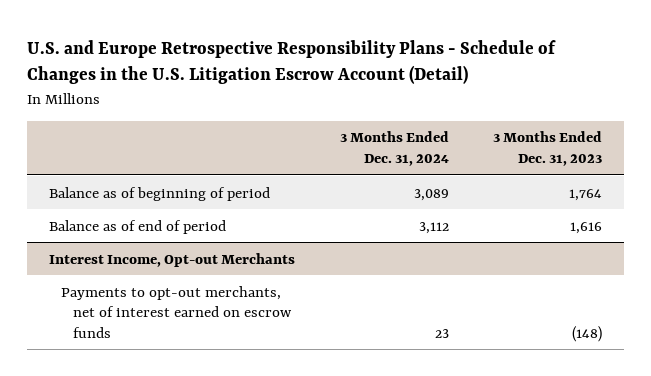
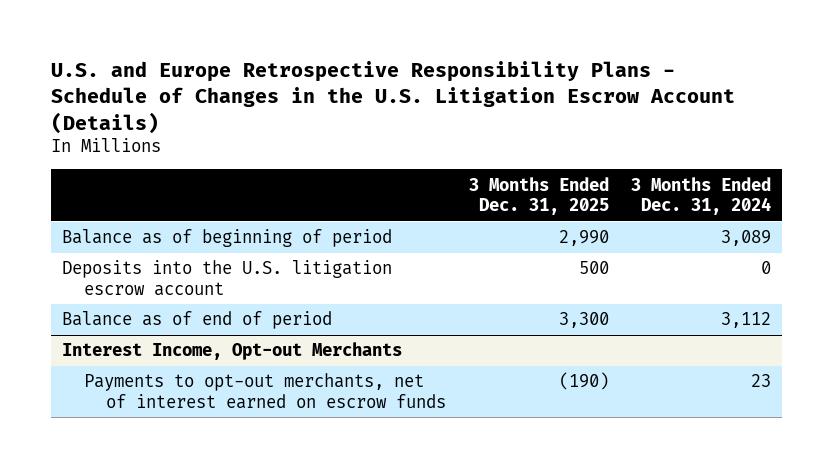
[26,39,556,85] U.S. and Europe Retrospective Responsibility Plans - Schedule of Changes in the U.S. Litigation Escrow Account (Detail) -> [50,61,735,134] U.S. and Europe Retrospective Responsibility Plans - Schedule of Changes in the U.S. Litigation Escrow Account (Details)
[493,131,603,166] 3 Months Ended Dec. 31, 2023 -> none
none -> [468,176,609,216] 3 Months Ended Dec. 31, 2025
none -> [62,260,393,296] Deposits into the U.S. litigation escrow account

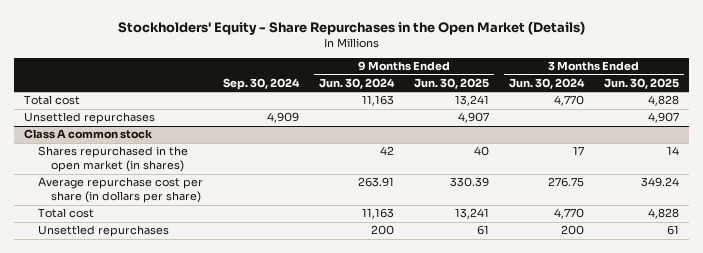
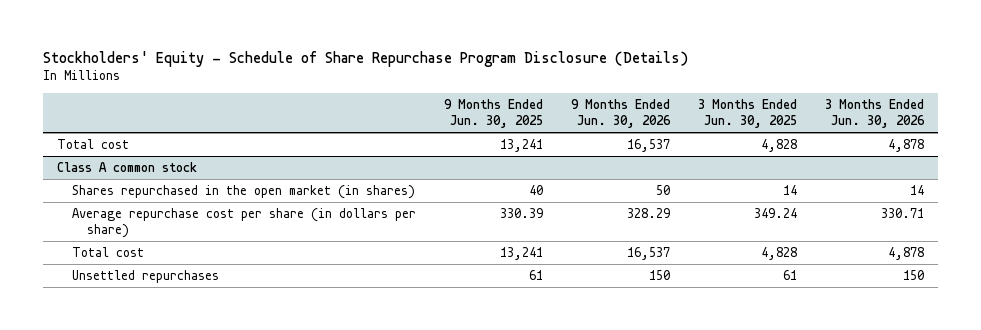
[117,20,585,35] Stockholders' Equity - Share Repurchases in the Open Market (Details) -> [43,51,689,68] Stockholders' Equity - Schedule of Share Repurchase Program Disclosure (Details)
[222,77,300,90] Sep. 30, 2024 -> none
[318,77,395,89] Jun. 30, 2024 -> none
[508,77,585,89] Jun. 30, 2024 -> none
none -> [570,99,671,129] 9 Months Ended Jun. 30, 2026
none -> [824,99,925,129] 3 Months Ended Jun. 30, 2026
[24,112,156,125] Unsettled repurchases -> none

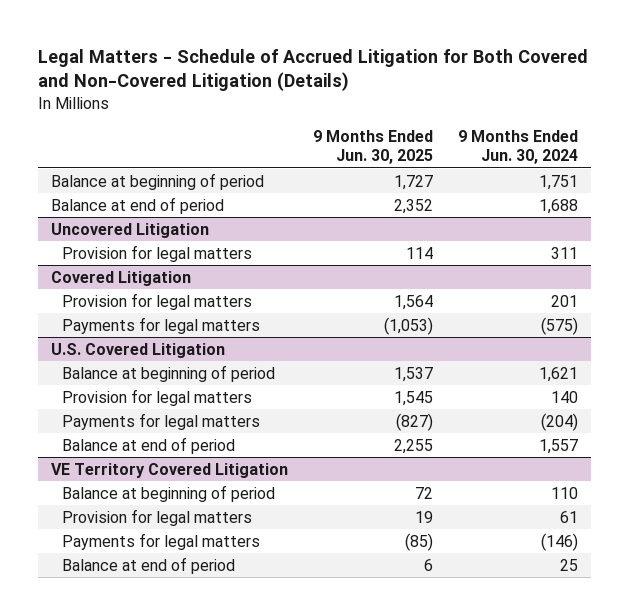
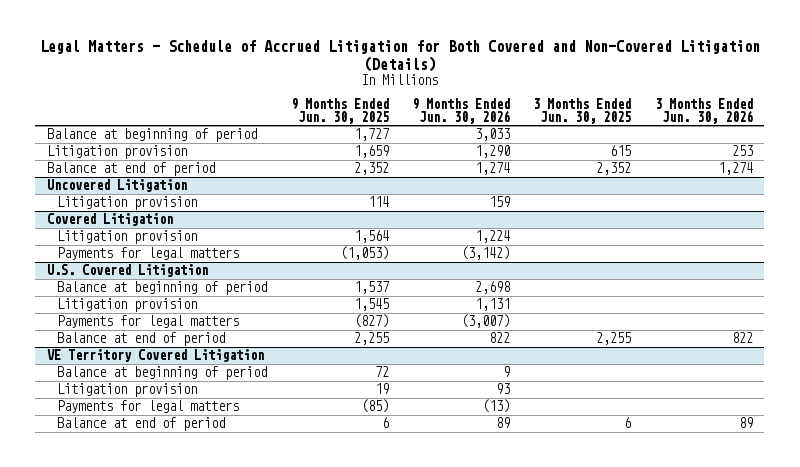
[458,130,579,165] 9 Months Ended Jun. 30, 2024 -> none
none -> [412,97,511,125] 9 Months Ended Jun. 30, 2026
none -> [533,97,632,125] 3 Months Ended Jun. 30, 2025
none -> [654,97,753,125] 3 Months Ended Jun. 30, 2026
none -> [47,145,188,160] Litigation provision
[61,244,252,262] Provision for legal matters -> [57,196,198,211] Litigation provision
[61,292,252,310] Provision for legal matters -> [57,230,198,245] Litigation provision
[61,388,252,406] Provision for legal matters -> [57,298,198,313] Litigation provision
[61,508,252,526] Provision for legal matters -> none
none -> [57,383,198,398] Litigation provision

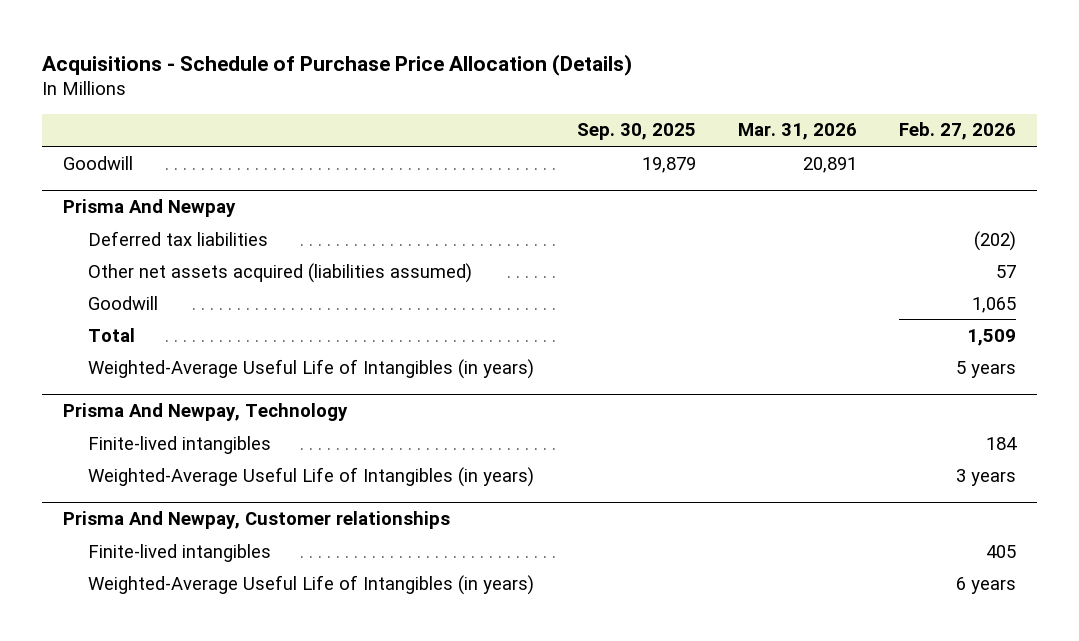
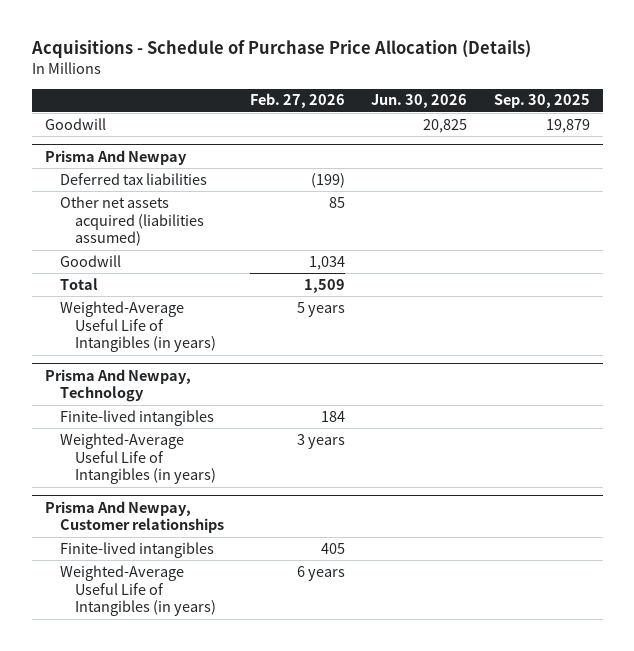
[737,123,857,141] Mar. 31, 2026 -> none
none -> [371,94,468,109] Jun. 30, 2026
[973,230,1016,251] (202) -> [311,172,346,188] (199)
[995,264,1016,278] 57 -> [329,196,346,208] 85
[971,296,1016,313] 1,065 -> [309,255,346,270] 1,034

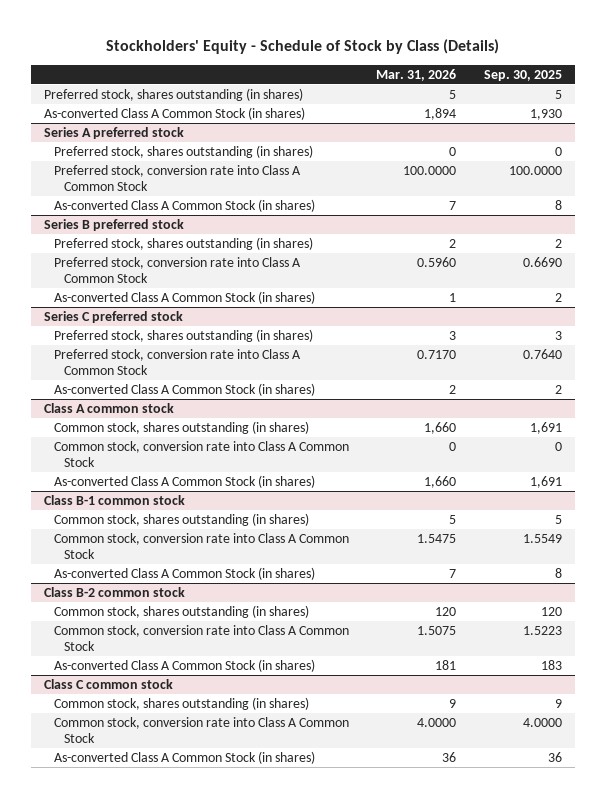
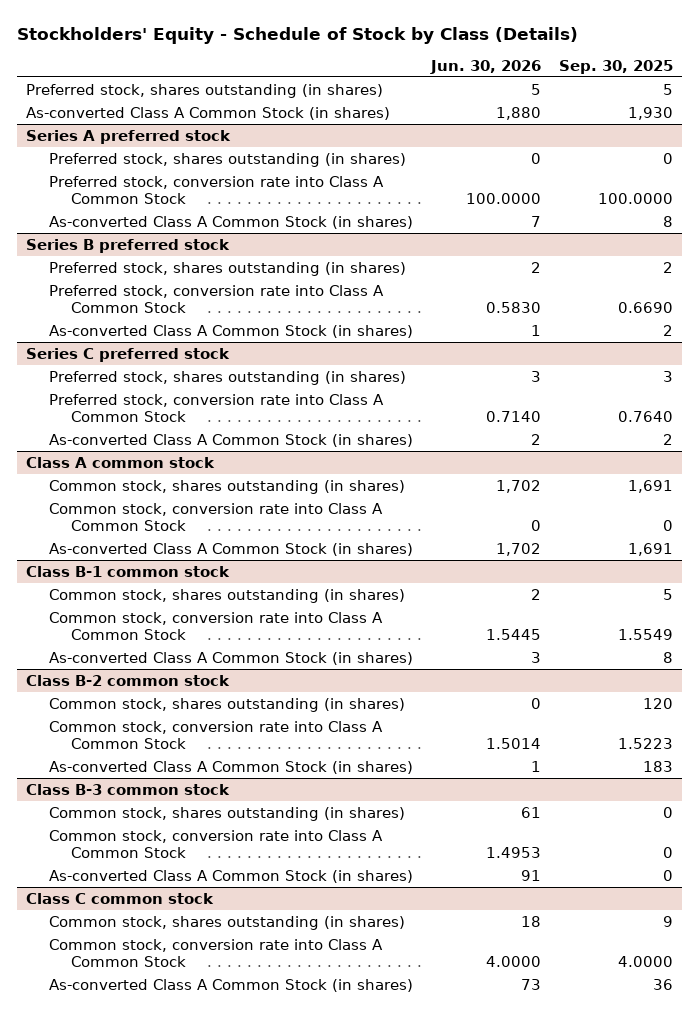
[376,68,457,81] Mar. 31, 2026 -> none
none -> [430,59,542,74] Jun. 30, 2026
none -> [26,783,231,795] Class B-3 common stock
none -> [48,806,405,821] Common stock, shares outstanding (in shares)
none -> [48,829,383,858] Common stock, conversion rate into Class A Common Stock
none -> [48,869,413,883] As-converted Class A Common Stock (in shares)

